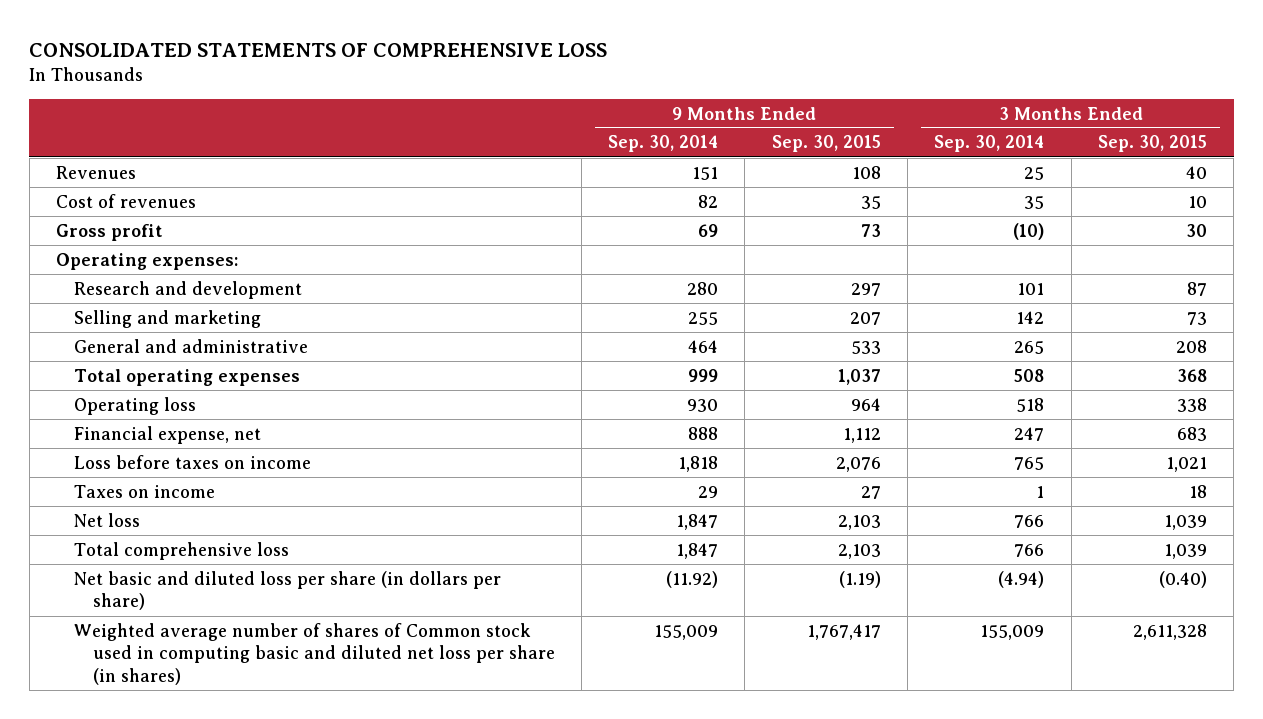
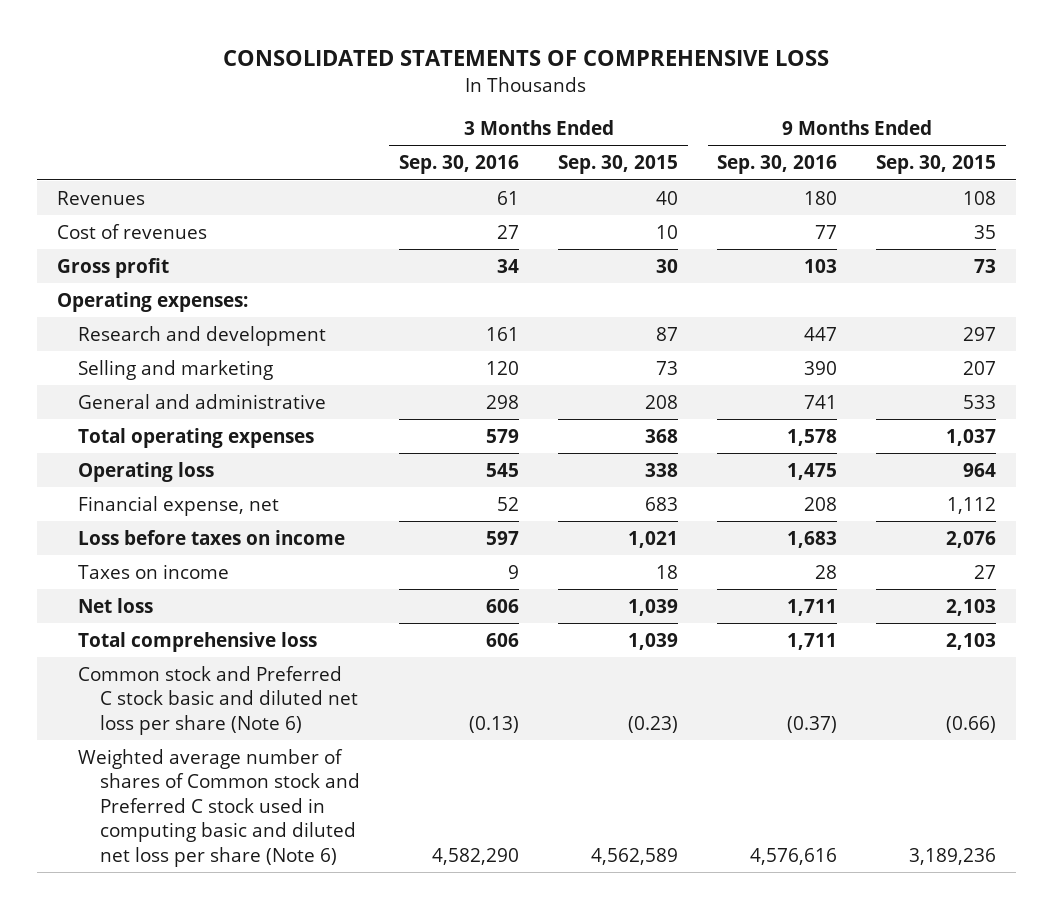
[608,135,719,153] Sep. 30, 2014 -> none
[934,135,1045,153] Sep. 30, 2014 -> none
none -> [399,155,520,175] Sep. 30, 2016
none -> [717,155,838,175] Sep. 30, 2016
[74,570,502,611] Net basic and diluted loss per share (in dollars per share) -> [78,665,359,735] Common stock and Preferred C stock basic and diluted net loss per share (Note 6)
[838,570,881,588] (1.19) -> [946,715,997,733] (0.66)
[1158,570,1207,588] (0.40) -> [628,715,679,733] (0.23)
[74,622,555,686] Weighted average number of shares of Common stock used in computing basic and diluted net loss per share (in shares) -> [78,748,361,867] Weighted average number of shares of Common stock and Preferred C stock used in computing basic and diluted net loss per share (Note 6)
[806,623,881,640] 1,767,417 -> [909,847,997,865] 3,189,236
[1132,623,1207,640] 2,611,328 -> [591,847,679,865] 4,562,589

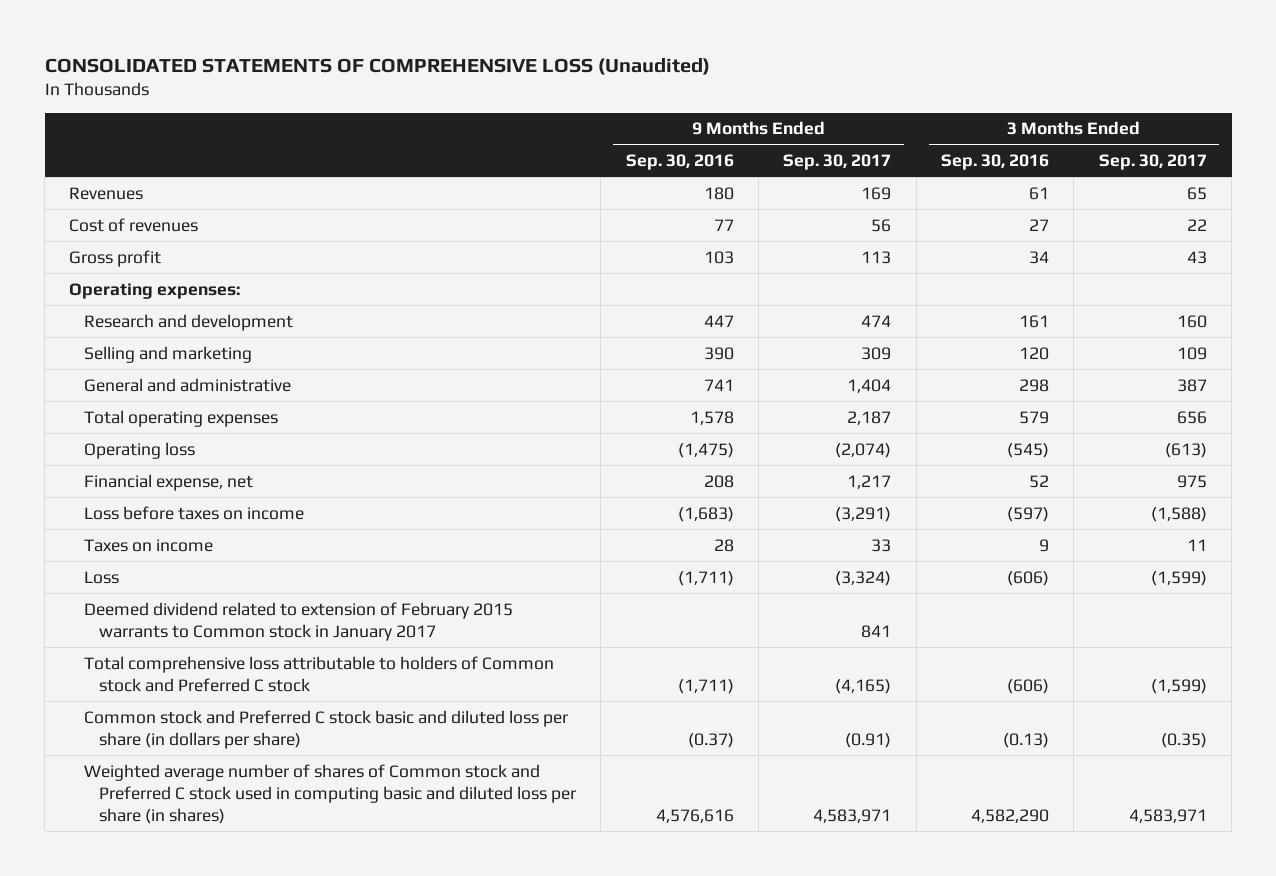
[223,50,830,67] CONSOLIDATED STATEMENTS OF COMPREHENSIVE LOSS -> [44,57,710,75] CONSOLIDATED STATEMENTS OF COMPREHENSIVE LOSS (Unaudited)
[558,155,679,175] Sep. 30, 2015 -> none
[876,155,997,175] Sep. 30, 2015 -> none
none -> [783,154,892,171] Sep. 30, 2017
none -> [1098,154,1207,171] Sep. 30, 2017
[486,462,520,477] 545 -> [1007,442,1050,458] (545)
[787,462,838,480] 1,475 -> [677,442,734,458] (1,475)
[486,530,520,545] 597 -> [1007,506,1050,522] (597)
[787,530,838,548] 1,683 -> [677,506,734,522] (1,683)
[78,597,154,613] Net loss -> [84,570,120,584] Loss
[486,598,520,613] 606 -> [1007,570,1050,586] (606)
[787,598,838,616] 1,711 -> [677,570,734,586] (1,711)
none -> [84,601,514,641] Deemed dividend related to extension of February 2015 warrants to Common stock in January 2017
[78,631,318,652] Total comprehensive loss -> [84,655,555,692] Total comprehensive loss attributable to holders of Common stock and Preferred C stock
[486,632,520,647] 606 -> [1007,678,1050,694] (606)
[787,632,838,650] 1,711 -> [677,678,734,694] (1,711)
[78,665,359,735] Common stock and Preferred C stock basic and diluted net loss per share (Note 6) -> [84,709,569,749] Common stock and Preferred C stock basic and diluted loss per share (in dollars per share)
[78,748,361,867] Weighted average number of shares of Common stock and Preferred C stock used in computing basic and diluted net loss per share (Note 6) -> [84,763,576,824] Weighted average number of shares of Common stock and Preferred C stock used in computing basic and diluted loss per share (in shares)

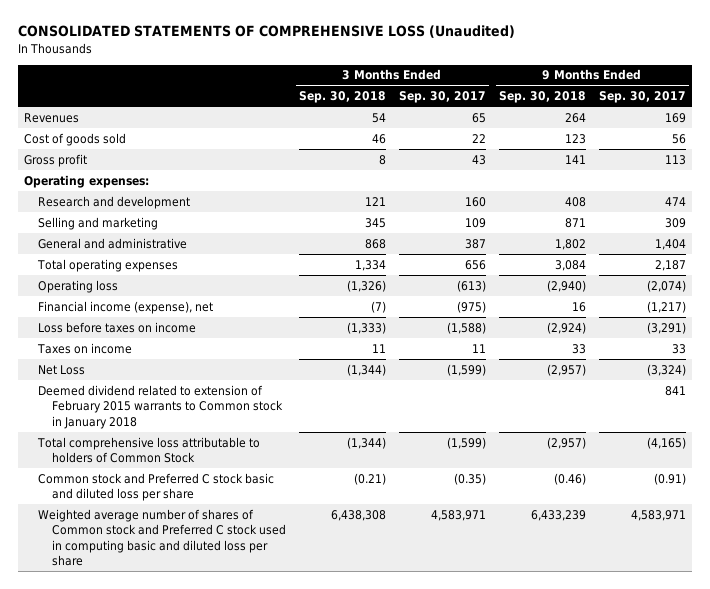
[625,154,734,171] Sep. 30, 2016 -> none
[941,154,1050,171] Sep. 30, 2016 -> none
none -> [298,91,386,104] Sep. 30, 2018
none -> [498,91,586,104] Sep. 30, 2018
[69,217,199,232] Cost of revenues -> [24,132,127,146] Cost of goods sold
[84,473,254,491] Financial expense, net -> [38,300,214,314] Financial income (expense), net
[847,474,892,489] 1,217 -> [646,300,686,313] (1,217)
[1176,474,1207,488] 975 -> [456,300,486,313] (975)
[84,570,120,584] Loss -> [38,364,86,375] Net Loss
[84,601,514,641] Deemed dividend related to extension of February 2015 warrants to Common stock in January 2017 -> [38,384,283,429] Deemed dividend related to extension of February 2015 warrants to Common stock in January 2018
[84,655,555,692] Total comprehensive loss attributable to holders of Common stock and Preferred C stock -> [37,436,261,464] Total comprehensive loss attributable to holders of Common Stock
[84,709,569,749] Common stock and Preferred C stock basic and diluted loss per share (in dollars per share) -> [38,472,275,502] Common stock and Preferred C stock basic and diluted loss per share
[84,763,576,824] Weighted average number of shares of Common stock and Preferred C stock used in computing basic and diluted loss per share (in shares) -> [38,508,286,567] Weighted average number of shares of Common stock and Preferred C stock used in computing basic and diluted loss per share

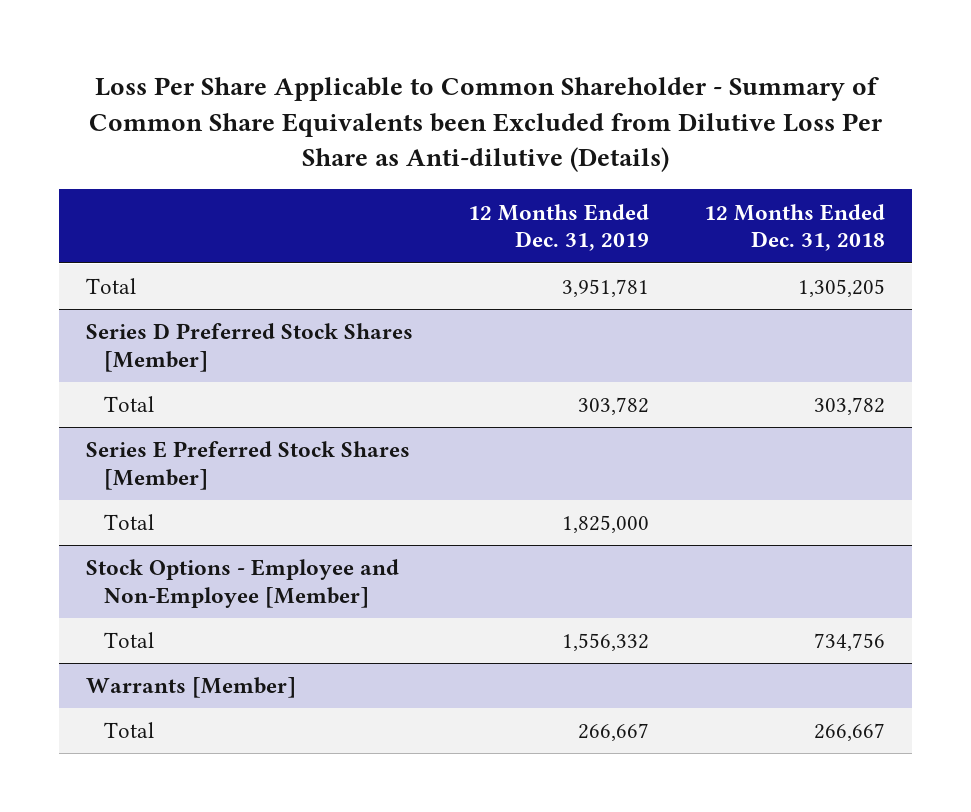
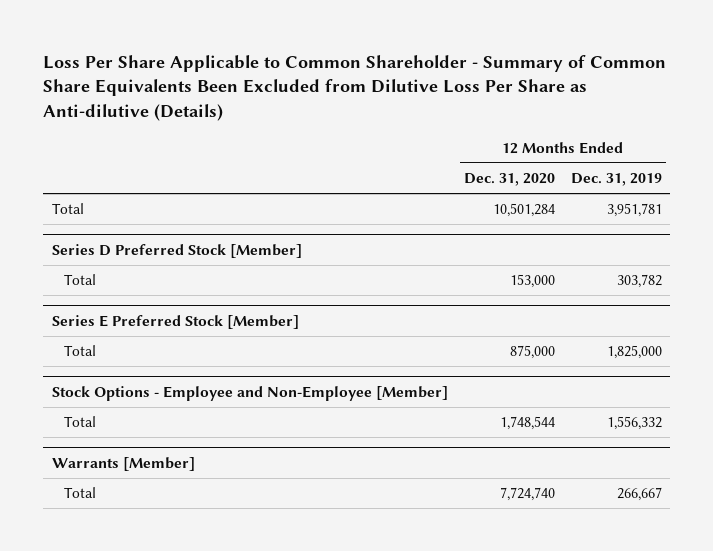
[88,76,883,173] Loss Per Share Applicable to Common Shareholder - Summary of Common Share Equivalents been Excluded from Dilutive Loss Per Share as Anti-dilutive (Details) -> [43,54,667,121] Loss Per Share Applicable to Common Shareholder - Summary of Common Share Equivalents Been Excluded from Dilutive Loss Per Share as Anti-dilutive (Details)
[703,203,885,252] 12 Months Ended Dec. 31, 2018 -> none
none -> [463,173,555,187] Dec. 31, 2020
[86,323,414,372] Series D Preferred Stock Shares [Member] -> [51,243,302,258] Series D Preferred Stock [Member]
[86,441,411,490] Series E Preferred Stock Shares [Member] -> [51,314,299,329] Series E Preferred Stock [Member]

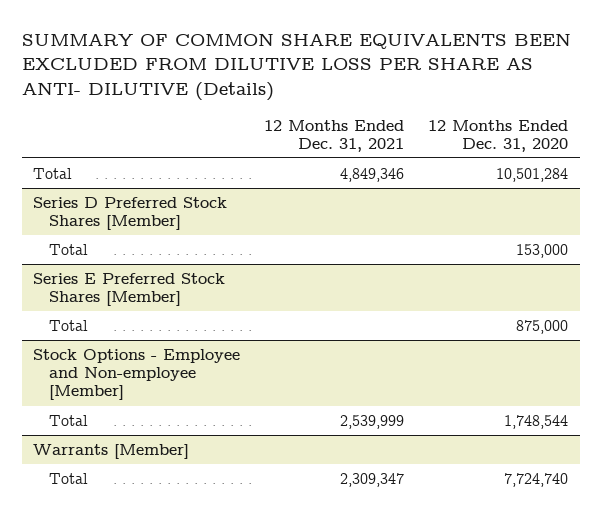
[43,54,667,121] Loss Per Share Applicable to Common Shareholder - Summary of Common Share Equivalents Been Excluded from Dilutive Loss Per Share as Anti-dilutive (Details) -> [21,33,571,101] SUMMARY OF COMMON SHARE EQUIVALENTS BEEN EXCLUDED FROM DILUTIVE LOSS PER SHARE AS ANTI- DILUTIVE (Details)
[570,173,662,187] Dec. 31, 2019 -> none
none -> [264,119,405,152] 12 Months Ended Dec. 31, 2021
[51,243,302,258] Series D Preferred Stock [Member] -> [33,196,228,231] Series D Preferred Stock Shares [Member]
[51,314,299,329] Series E Preferred Stock [Member] -> [33,272,226,307] Series E Preferred Stock Shares [Member]
[51,385,448,401] Stock Options - Employee and Non-Employee [Member] -> [33,348,241,401] Stock Options - Employee and Non-employee [Member]

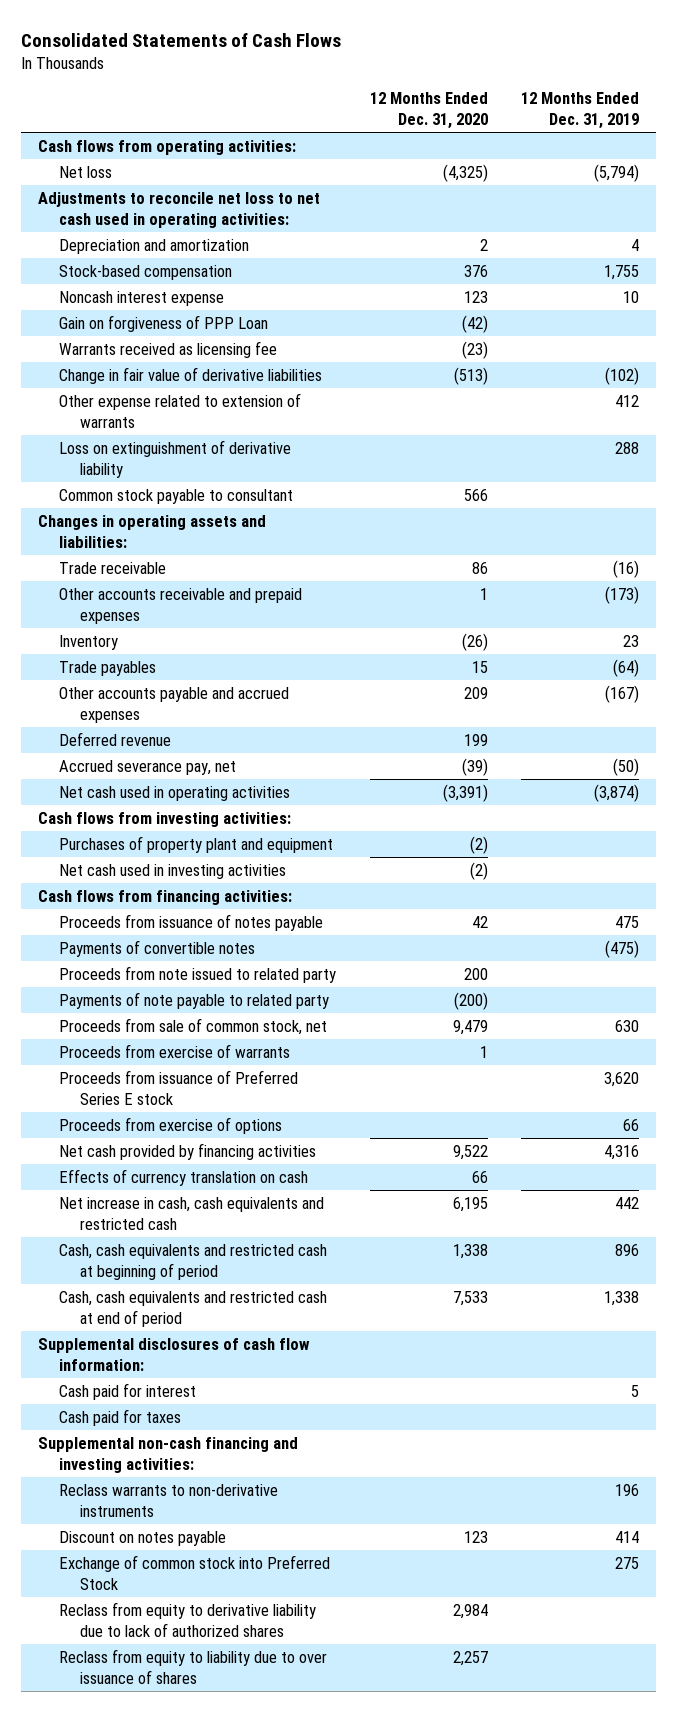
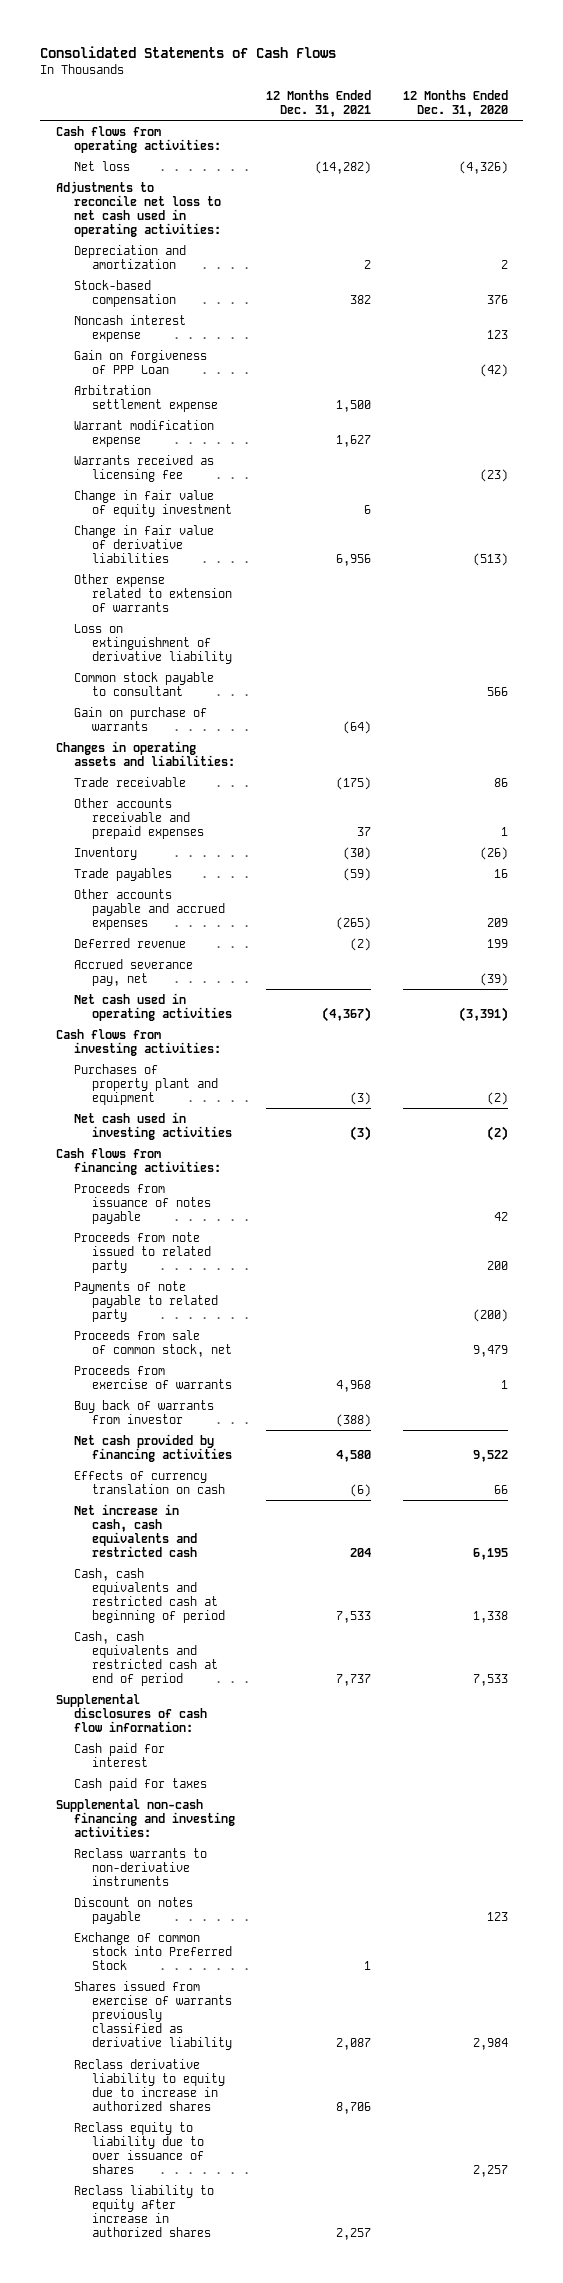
[521,92,640,130] 12 Months Ended Dec. 31, 2019 -> none
none -> [266,89,372,117] 12 Months Ended Dec. 31, 2021
[442,163,488,182] (4,325) -> [458,160,508,174] (4,326)
none -> [73,384,218,412] Arbitration settlement expense
none -> [73,419,214,447] Warrant modification expense
none -> [73,489,232,517] Change in fair value of equity investment
none -> [73,706,207,731] Gain on purchase of warrants
[471,660,488,673] 15 -> [493,868,508,878] 16
[59,939,256,957] Payments of convertible notes -> none
[59,1069,299,1105] Proceeds from issuance of Preferred Series E stock -> none
[59,1116,283,1134] Proceeds from exercise of options -> none
none -> [73,1399,214,1424] Buy back of warrants from investor
[59,1601,317,1637] Reclass from equity to derivative liability due to lack of authorized shares -> [73,1980,232,2051] Shares issued from exercise of warrants previously classified as derivative liability
none -> [73,2058,225,2111] Reclass derivative liability to equity due to increase in authorized shares
[59,1648,328,1684] Reclass from equity to liability due to over issuance of shares -> [73,2121,204,2174] Reclass equity to liability due to over issuance of shares
none -> [73,2184,214,2237] Reclass liability to equity after increase in authorized shares

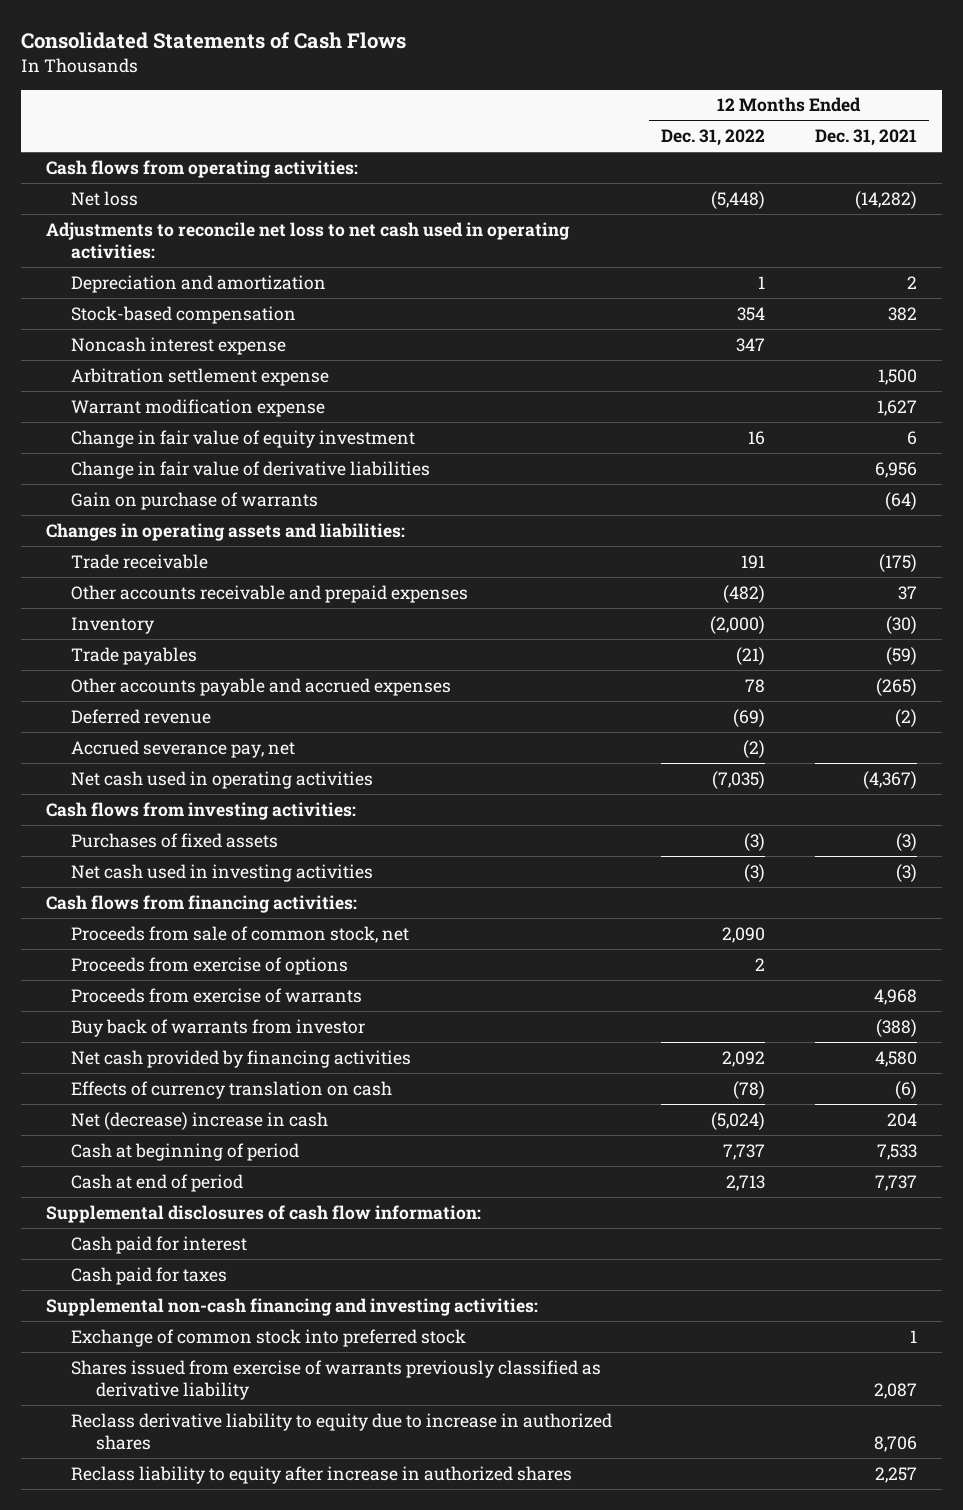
[402,89,508,117] 12 Months Ended Dec. 31, 2020 -> none
none -> [661,129,766,147] Dec. 31, 2022
[73,349,207,374] Gain on forgiveness of PPP Loan -> none
[73,454,214,482] Warrants received as licensing fee -> none
[73,573,232,612] Other expense related to extension of warrants -> none
[73,623,232,664] Loss on extinguishment of derivative liability -> none
[73,671,214,696] Common stock payable to consultant -> none
[73,1063,218,1105] Purchases of property plant and equipment -> [70,832,278,848] Purchases of fixed assets
[73,1182,211,1224] Proceeds from issuance of notes payable -> none
[73,1231,211,1273] Proceeds from note issued to related party -> none
[73,1280,218,1322] Payments of note payable to related party -> none
none -> [70,956,348,975] Proceeds from exercise of options
[73,1503,197,1557] Net increase in cash, cash equivalents and restricted cash -> [70,1111,328,1130] Net (decrease) increase in cash
[73,1567,225,1623] Cash, cash equivalents and restricted cash at beginning of period -> [70,1142,299,1161] Cash at beginning of period
[73,1630,218,1686] Cash, cash equivalents and restricted cash at end of period -> [70,1173,243,1192] Cash at end of period
[73,1847,207,1886] Reclass warrants to non-derivative instruments -> none
[73,1896,193,1924] Discount on notes payable -> none
[73,1931,232,1970] Exchange of common stock into Preferred Stock -> [70,1328,466,1347] Exchange of common stock into preferred stock
[73,2121,204,2174] Reclass equity to liability due to over issuance of shares -> none

